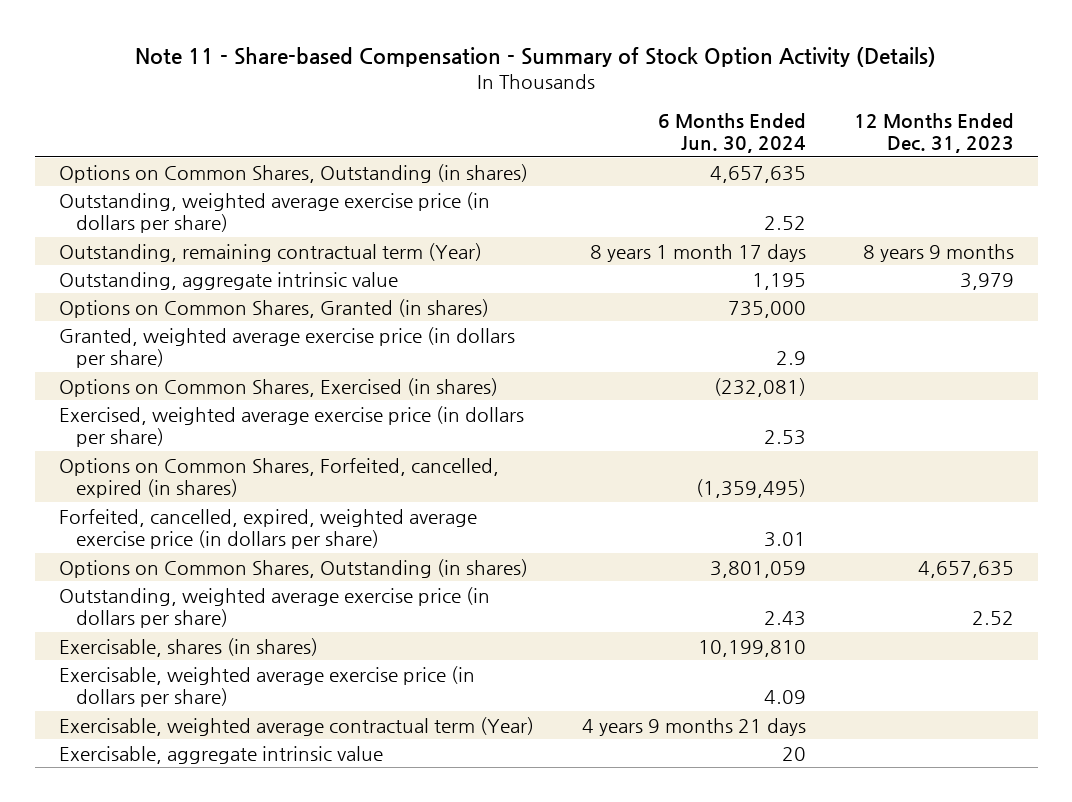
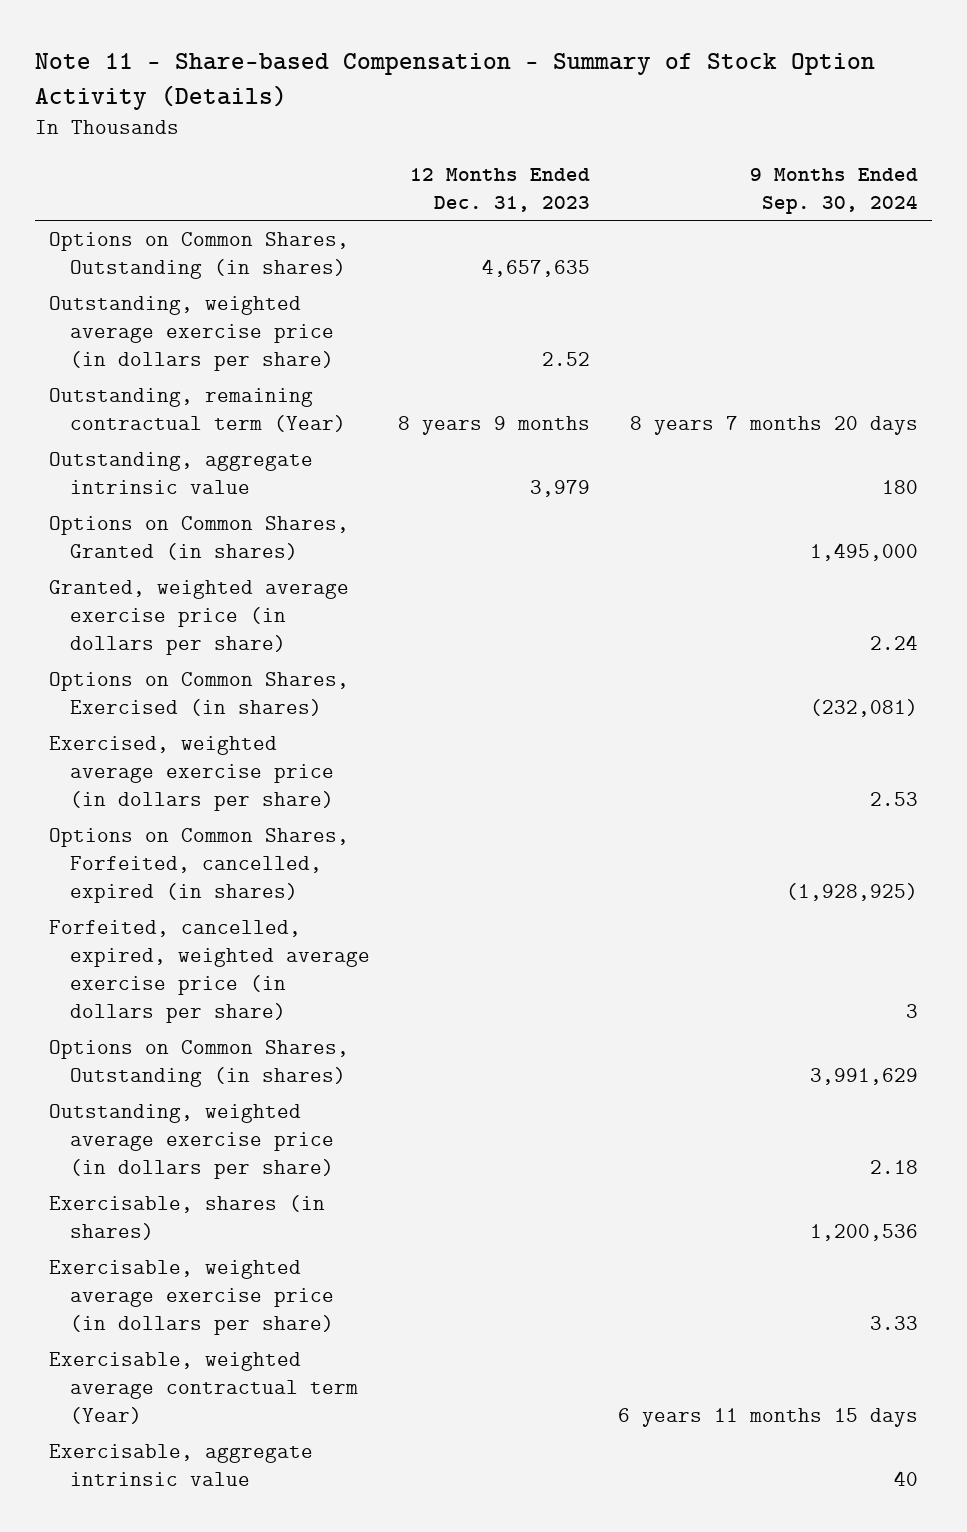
[657,112,806,153] 6 Months Ended Jun. 30, 2024 -> none
none -> [750,168,919,214] 9 Months Ended Sep. 30, 2024
[58,558,528,578] Options on Common Shares, Outstanding (in shares) -> [48,231,349,279] Options on Common Shares, Outstanding (in shares)
[58,586,490,628] Outstanding, weighted average exercise price (in dollars per share) -> [48,295,335,371] Outstanding, weighted average exercise price (in dollars per share)
[58,163,528,183] Options on Common Shares, Outstanding (in shares) -> [48,1039,349,1087] Options on Common Shares, Outstanding (in shares)
[58,191,490,233] Outstanding, weighted average exercise price (in dollars per share) -> [48,1103,335,1179] Outstanding, weighted average exercise price (in dollars per share)

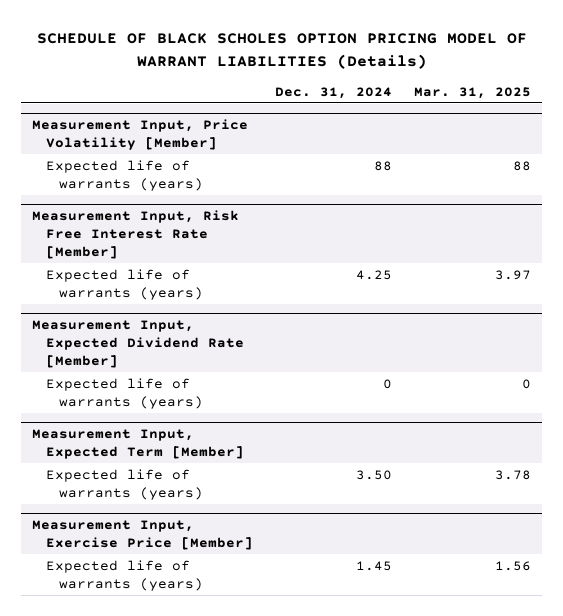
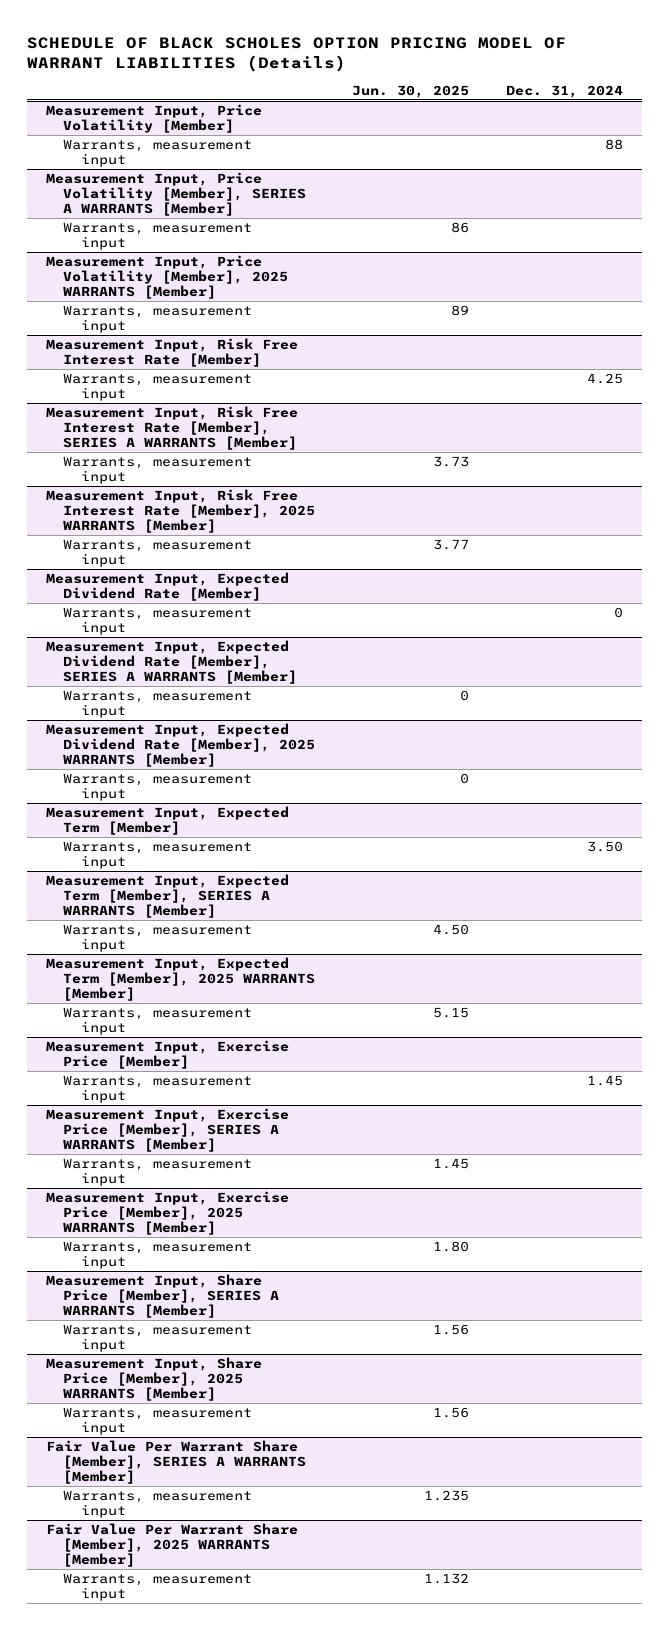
[413,86,531,99] Mar. 31, 2025 -> none
none -> [352,84,470,98] Jun. 30, 2025
[45,159,204,191] Expected life of warrants (years) -> [63,138,253,168] Warrants, measurement input
none -> [45,171,307,217] Measurement Input, Price Volatility [Member], SERIES A WARRANTS [Member]
none -> [63,221,253,251] Warrants, measurement input
none -> [45,254,289,300] Measurement Input, Price Volatility [Member], 2025 WARRANTS [Member]
none -> [63,304,253,334] Warrants, measurement input
[45,268,204,300] Expected life of warrants (years) -> [63,372,253,402] Warrants, measurement input
none -> [45,405,298,451] Measurement Input, Risk Free Interest Rate [Member], SERIES A WARRANTS [Member]
none -> [63,455,253,485] Warrants, measurement input
none -> [45,488,316,534] Measurement Input, Risk Free Interest Rate [Member], 2025 WARRANTS [Member]
none -> [63,538,253,568] Warrants, measurement input
[45,377,204,409] Expected life of warrants (years) -> [63,606,253,636] Warrants, measurement input
none -> [45,639,298,685] Measurement Input, Expected Dividend Rate [Member], SERIES A WARRANTS [Member]
none -> [63,689,253,719] Warrants, measurement input
none -> [45,722,316,768] Measurement Input, Expected Dividend Rate [Member], 2025 WARRANTS [Member]
none -> [63,772,253,802] Warrants, measurement input
[45,468,204,500] Expected life of warrants (years) -> [63,840,253,870] Warrants, measurement input
none -> [45,873,289,919] Measurement Input, Expected Term [Member], SERIES A WARRANTS [Member]
none -> [63,923,253,953] Warrants, measurement input
none -> [45,956,316,1002] Measurement Input, Expected Term [Member], 2025 WARRANTS [Member]
none -> [63,1006,253,1036] Warrants, measurement input
[45,559,204,591] Expected life of warrants (years) -> [63,1074,253,1104] Warrants, measurement input
none -> [45,1107,289,1153] Measurement Input, Exercise Price [Member], SERIES A WARRANTS [Member]
none -> [63,1157,253,1187] Warrants, measurement input
none -> [45,1190,289,1236] Measurement Input, Exercise Price [Member], 2025 WARRANTS [Member]
none -> [63,1240,253,1270] Warrants, measurement input
none -> [45,1273,280,1319] Measurement Input, Share Price [Member], SERIES A WARRANTS [Member]
none -> [63,1323,253,1353] Warrants, measurement input
none -> [45,1356,262,1402] Measurement Input, Share Price [Member], 2025 WARRANTS [Member]
none -> [63,1406,253,1436] Warrants, measurement input
none -> [45,1439,307,1485] Fair Value Per Warrant Share [Member], SERIES A WARRANTS [Member]
none -> [63,1489,253,1519] Warrants, measurement input
none -> [45,1522,298,1568] Fair Value Per Warrant Share [Member], 2025 WARRANTS [Member]
none -> [63,1572,253,1602] Warrants, measurement input

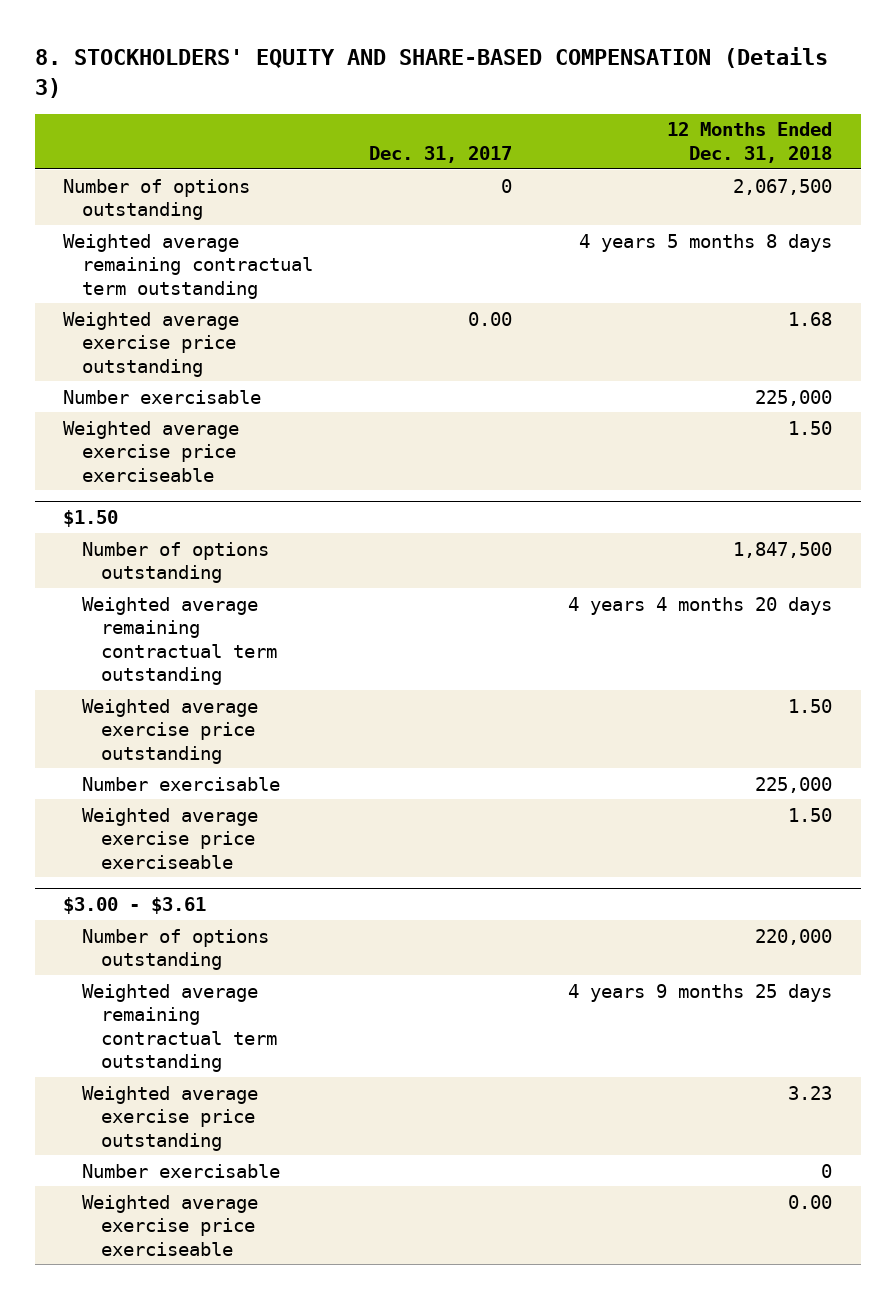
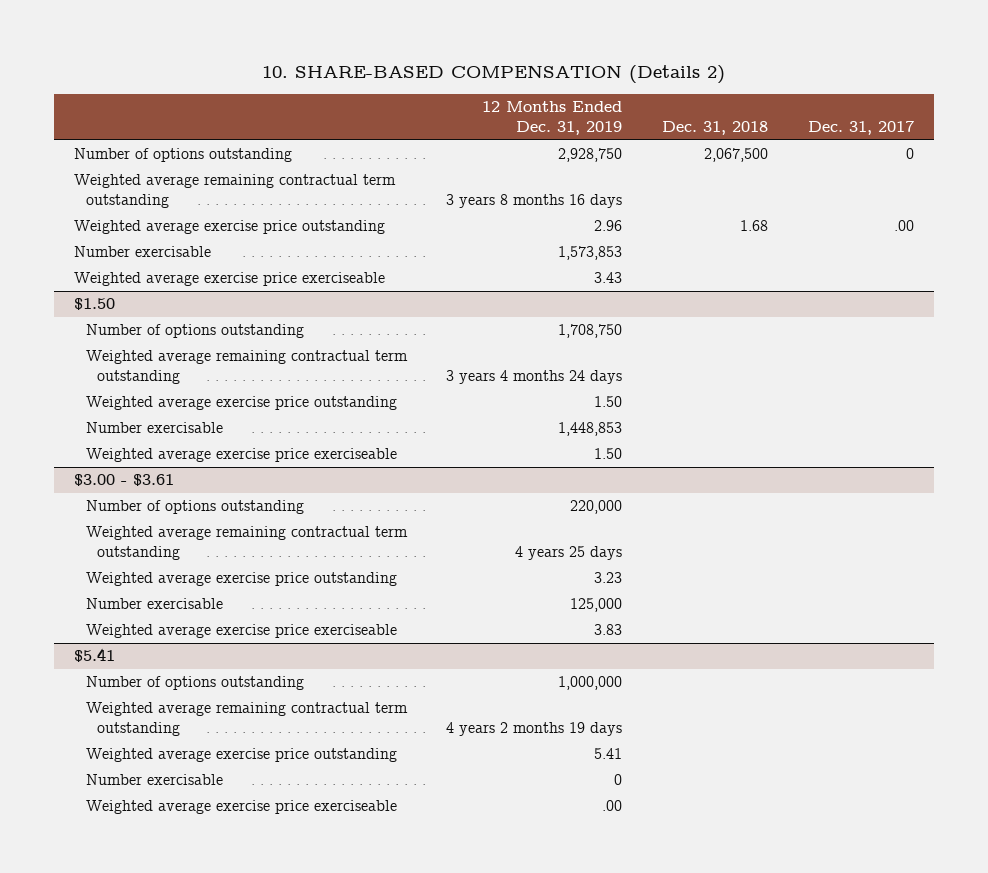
[35,46,829,98] 8. STOCKHOLDERS' EQUITY AND SHARE-BASED COMPENSATION (Details 3) -> [261,65,725,85] 10. SHARE-BASED COMPENSATION (Details 2)
[667,122,833,163] 12 Months Ended Dec. 31, 2018 -> none
none -> [482,101,623,136] 12 Months Ended Dec. 31, 2019
none -> [662,121,769,136] Dec. 31, 2018
[468,311,513,326] 0.00 -> [893,220,914,232] .00
none -> [73,648,115,663] $5.41
none -> [85,676,304,691] Number of options outstanding
none -> [85,702,408,737] Weighted average remaining contractual term outstanding
none -> [85,748,397,763] Weighted average exercise price outstanding
none -> [85,774,223,786] Number exercisable
none -> [85,800,397,815] Weighted average exercise price exerciseable

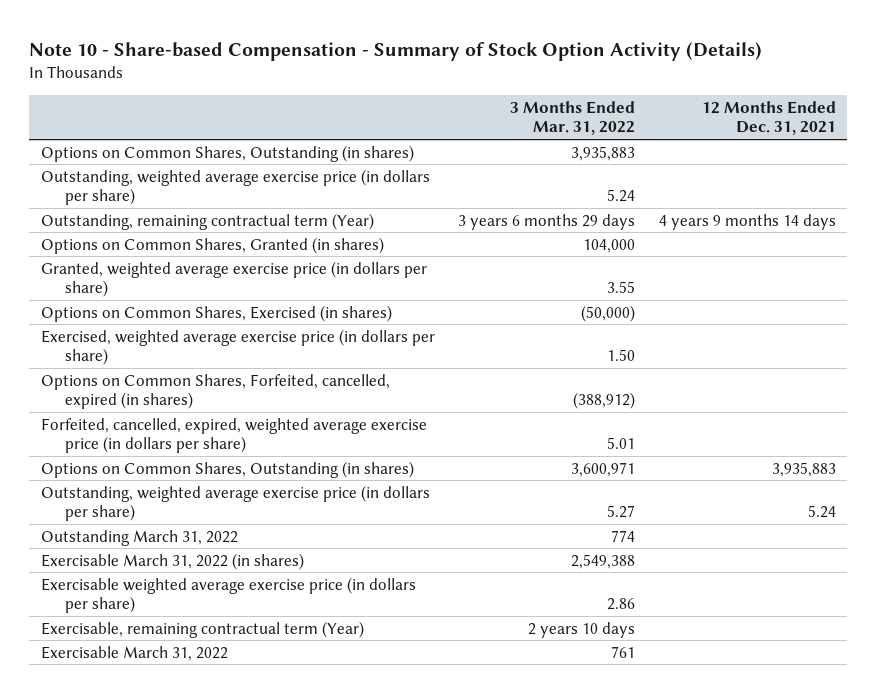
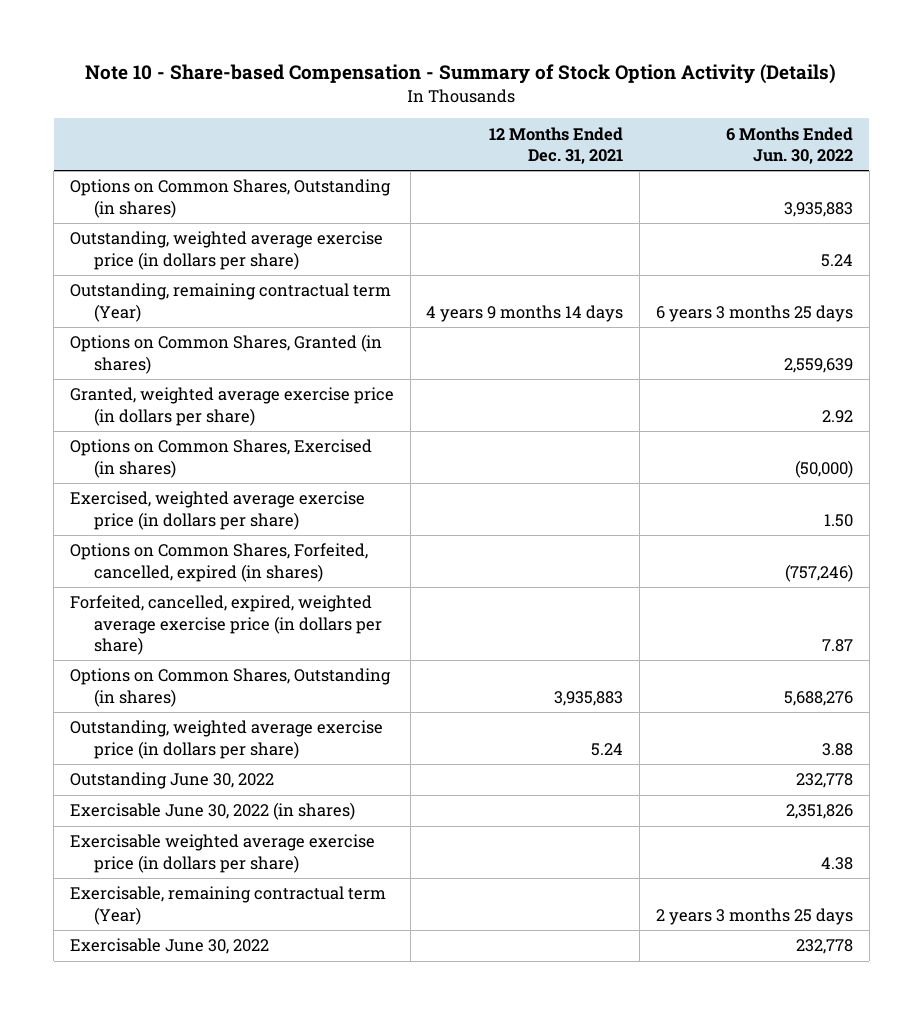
[510,100,636,136] 3 Months Ended Mar. 31, 2022 -> none
none -> [725,126,853,164] 6 Months Ended Jun. 30, 2022
[41,529,239,546] Outstanding March 31, 2022 -> [69,772,274,790] Outstanding June 30, 2022
[41,552,305,570] Exercisable March 31, 2022 (in shares) -> [69,802,355,821] Exercisable June 30, 2022 (in shares)
[41,645,229,661] Exercisable March 31, 2022 -> [69,938,269,955] Exercisable June 30, 2022

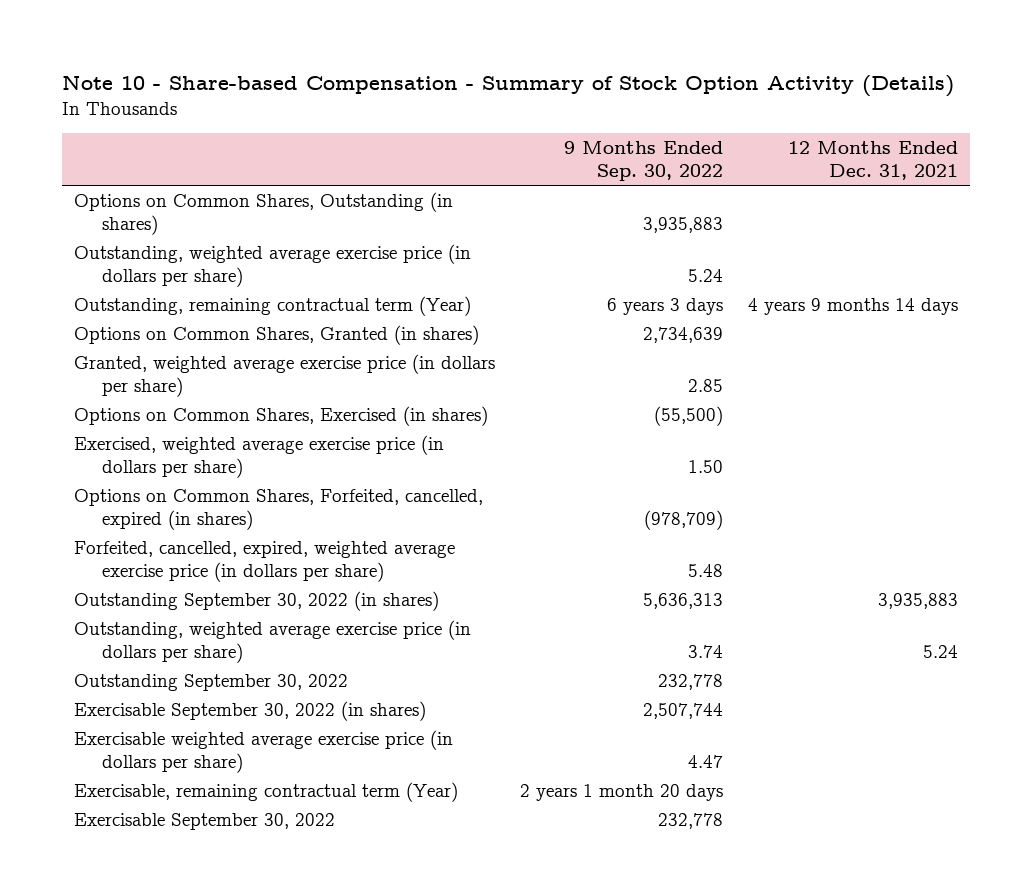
[725,126,853,164] 6 Months Ended Jun. 30, 2022 -> none
none -> [563,141,723,182] 9 Months Ended Sep. 30, 2022
[69,668,391,707] Options on Common Shares, Outstanding (in shares) -> [73,590,439,611] Outstanding September 30, 2022 (in shares)
[69,772,274,790] Outstanding June 30, 2022 -> [73,673,348,691] Outstanding September 30, 2022
[69,802,355,821] Exercisable June 30, 2022 (in shares) -> [73,700,426,721] Exercisable September 30, 2022 (in shares)
[69,938,269,955] Exercisable June 30, 2022 -> [73,812,335,830] Exercisable September 30, 2022

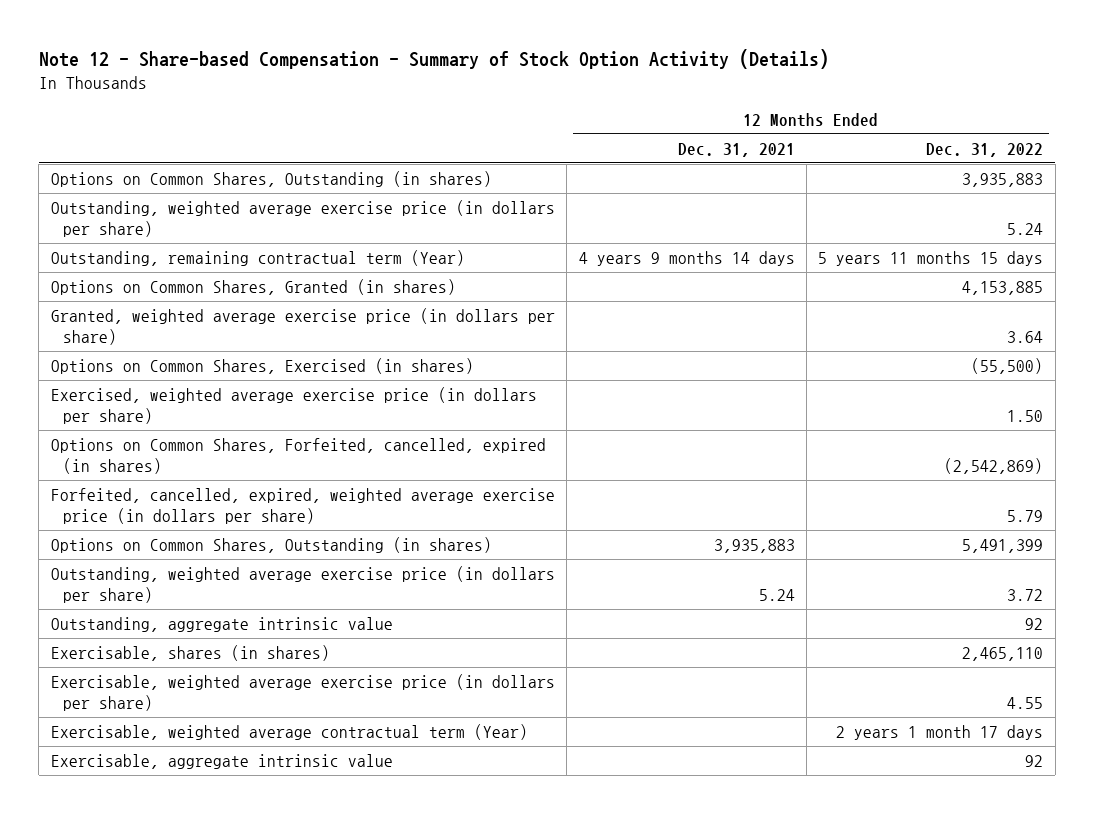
[61,75,954,98] Note 10 - Share-based Compensation - Summary of Stock Option Activity (Details) -> [38,49,829,70] Note 12 - Share-based Compensation - Summary of Stock Option Activity (Details)
[563,141,723,182] 9 Months Ended Sep. 30, 2022 -> none
none -> [926,142,1044,157] Dec. 31, 2022
[73,590,439,611] Outstanding September 30, 2022 (in shares) -> [50,536,492,553] Options on Common Shares, Outstanding (in shares)
[73,673,348,691] Outstanding September 30, 2022 -> [50,616,393,632] Outstanding, aggregate intrinsic value
[73,700,426,721] Exercisable September 30, 2022 (in shares) -> [50,644,330,661] Exercisable, shares (in shares)
[73,729,453,773] Exercisable weighted average exercise price (in dollars per share) -> [50,673,555,711] Exercisable, weighted average exercise price (in dollars per share)
[73,781,458,802] Exercisable, remaining contractual term (Year) -> [50,723,528,740] Exercisable, weighted average contractual term (Year)
[73,812,335,830] Exercisable September 30, 2022 -> [50,753,393,769] Exercisable, aggregate intrinsic value

